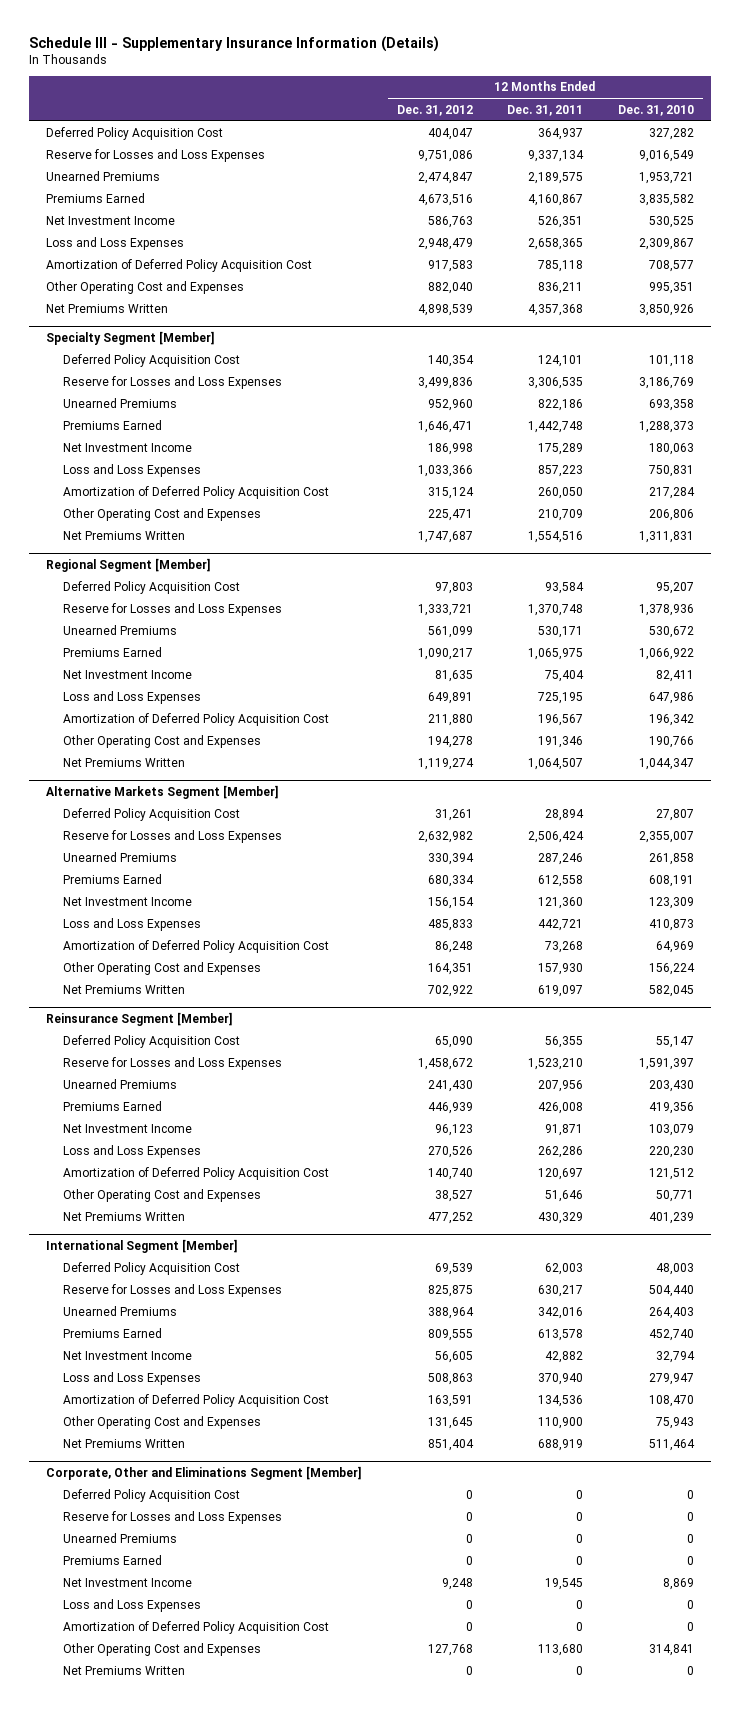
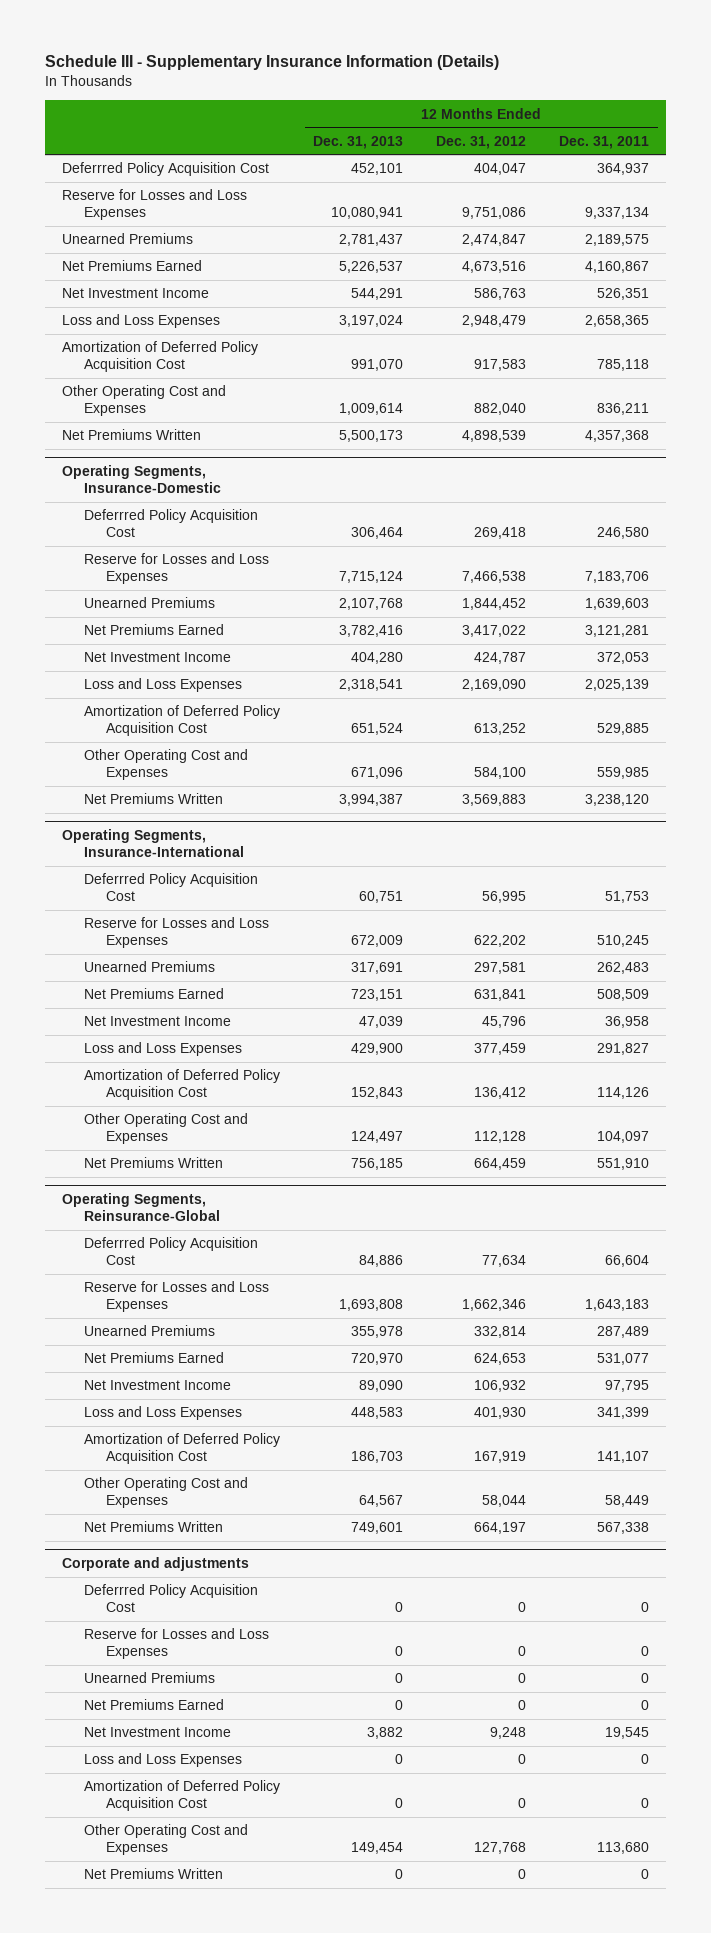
[617,104,694,116] Dec. 31, 2010 -> none
none -> [313,135,404,149] Dec. 31, 2013
[46,127,224,141] Deferred Policy Acquisition Cost -> [61,162,269,177] Deferrred Policy Acquisition Cost
[46,193,146,204] Premiums Earned -> [61,260,202,272] Net Premiums Earned
[46,331,216,346] Specialty Segment [Member] -> none
[46,558,212,573] Regional Segment [Member] -> none
[46,785,280,800] Alternative Markets Segment [Member] -> none
[46,1012,234,1027] Reinsurance Segment [Member] -> none
[62,1057,282,1071] Reserve for Losses and Loss Expenses -> none
[62,1079,177,1090] Unearned Premiums -> none
[62,1101,162,1112] Premiums Earned -> none
[62,1124,192,1134] Net Investment Income -> none
[62,1145,201,1159] Loss and Loss Expenses -> none
[62,1167,329,1181] Amortization of Deferred Policy Acquisition Cost -> none
[62,1189,261,1203] Other Operating Cost and Expenses -> none
[62,1212,185,1222] Net Premiums Written -> none
[46,1239,239,1254] International Segment [Member] -> none
[62,1262,240,1276] Deferred Policy Acquisition Cost -> none
[62,1284,282,1298] Reserve for Losses and Loss Expenses -> none
[62,1306,177,1317] Unearned Premiums -> none
[62,1328,162,1339] Premiums Earned -> none
[62,1351,192,1361] Net Investment Income -> none
[62,1372,201,1386] Loss and Loss Expenses -> none
[62,1394,329,1408] Amortization of Deferred Policy Acquisition Cost -> none
[62,1416,261,1430] Other Operating Cost and Expenses -> none
[62,1439,185,1449] Net Premiums Written -> none
[46,1466,363,1481] Corporate, Other and Eliminations Segment [Member] -> none
[62,1489,240,1503] Deferred Policy Acquisition Cost -> none
none -> [61,464,221,493] Operating Segments, Insurance-Domestic
[62,354,240,368] Deferred Policy Acquisition Cost -> [83,509,258,538] Deferrred Policy Acquisition Cost
[427,355,474,368] 140,354 -> [474,527,527,540] 269,418
[538,355,584,368] 124,101 -> [597,527,650,540] 246,580
[417,377,473,390] 3,499,836 -> [462,571,527,584] 7,466,538
[528,377,584,390] 3,306,535 -> [585,571,650,584] 7,183,706
[427,399,473,412] 952,960 -> [462,598,527,611] 1,844,452
[538,399,584,412] 822,186 -> [585,598,650,611] 1,639,603
[62,420,162,431] Premiums Earned -> [83,624,224,636] Net Premiums Earned
[417,421,473,434] 1,646,471 -> [462,625,527,638] 3,417,022
[528,421,584,434] 1,442,748 -> [585,625,650,638] 3,121,281
[427,443,473,456] 186,998 -> [474,652,527,665] 424,787
[538,443,584,456] 175,289 -> [597,652,650,665] 372,053
[417,465,473,478] 1,033,366 -> [462,679,527,692] 2,169,090
[538,465,584,478] 857,223 -> [585,679,650,692] 2,025,139
[427,487,474,500] 315,124 -> [474,723,527,736] 613,252
[538,487,584,500] 260,050 -> [597,723,650,736] 529,885
[427,509,473,522] 225,471 -> [474,767,527,780] 584,100
[538,509,584,522] 210,709 -> [597,767,650,780] 559,985
[417,531,473,544] 1,747,687 -> [462,794,527,807] 3,569,883
[528,531,584,544] 1,554,516 -> [585,794,650,807] 3,238,120
none -> [61,828,244,857] Operating Segments, Insurance-International
[62,581,240,595] Deferred Policy Acquisition Cost -> [83,873,258,902] Deferrred Policy Acquisition Cost
[434,582,473,595] 97,803 -> [482,891,527,904] 56,995
[545,582,585,595] 93,584 -> [605,891,650,904] 51,753
[417,604,473,617] 1,333,721 -> [474,935,527,948] 622,202
[528,604,584,617] 1,370,748 -> [597,935,650,948] 510,245
[427,626,473,639] 561,099 -> [474,962,527,975] 297,581
[538,626,584,639] 530,171 -> [597,962,650,975] 262,483
[62,647,162,658] Premiums Earned -> [83,988,224,1000] Net Premiums Earned
[417,648,473,661] 1,090,217 -> [474,989,527,1002] 631,841
[528,648,584,661] 1,065,975 -> [597,989,650,1002] 508,509
[434,670,473,683] 81,635 -> [482,1016,527,1029] 45,796
[545,670,585,683] 75,404 -> [605,1016,650,1029] 36,958
[427,692,473,705] 649,891 -> [474,1043,527,1056] 377,459
[538,692,584,705] 725,195 -> [597,1043,650,1056] 291,827
[427,714,473,727] 211,880 -> [474,1087,527,1100] 136,412
[538,714,584,727] 196,567 -> [597,1087,650,1100] 114,126
[427,736,473,749] 194,278 -> [474,1131,527,1144] 112,128
[538,736,584,749] 191,346 -> [597,1131,650,1144] 104,097
[417,758,474,771] 1,119,274 -> [474,1158,527,1171] 664,459
[528,758,584,771] 1,064,507 -> [597,1158,650,1171] 551,910
none -> [61,1192,220,1221] Operating Segments, Reinsurance-Global
[62,808,240,822] Deferred Policy Acquisition Cost -> [83,1237,258,1266] Deferrred Policy Acquisition Cost
[434,809,473,822] 31,261 -> [482,1255,527,1268] 77,634
[545,809,585,822] 28,894 -> [605,1255,650,1268] 66,604
[417,831,473,844] 2,632,982 -> [462,1299,527,1312] 1,662,346
[528,831,585,844] 2,506,424 -> [585,1299,650,1312] 1,643,183
[427,853,474,866] 330,394 -> [474,1326,527,1339] 332,814
[538,853,584,866] 287,246 -> [597,1326,650,1339] 287,489
[62,874,162,885] Premiums Earned -> [83,1352,224,1364] Net Premiums Earned
[427,875,474,888] 680,334 -> [474,1353,527,1366] 624,653
[538,875,584,888] 612,558 -> [597,1353,650,1366] 531,077
[427,897,474,910] 156,154 -> [474,1380,527,1393] 106,932
[538,897,584,910] 121,360 -> [605,1380,650,1393] 97,795
[427,919,473,932] 485,833 -> [474,1407,527,1420] 401,930
[538,919,584,932] 442,721 -> [597,1407,650,1420] 341,399
[434,941,473,954] 86,248 -> [474,1451,527,1464] 167,919
[545,941,584,954] 73,268 -> [597,1451,650,1464] 141,107
[427,963,473,976] 164,351 -> [482,1495,527,1508] 58,044
[538,963,584,976] 157,930 -> [605,1495,650,1508] 58,449
[427,985,473,998] 702,922 -> [474,1522,527,1535] 664,197
[538,985,584,998] 619,097 -> [597,1522,650,1535] 567,338
none -> [61,1556,249,1571] Corporate and adjustments
[62,1035,240,1049] Deferred Policy Acquisition Cost -> [83,1584,258,1613] Deferrred Policy Acquisition Cost
[434,1036,473,1049] 65,090 -> [518,1602,527,1613] 0
[545,1036,584,1049] 56,355 -> [641,1602,650,1613] 0
[62,1555,162,1566] Premiums Earned -> [83,1699,224,1711] Net Premiums Earned

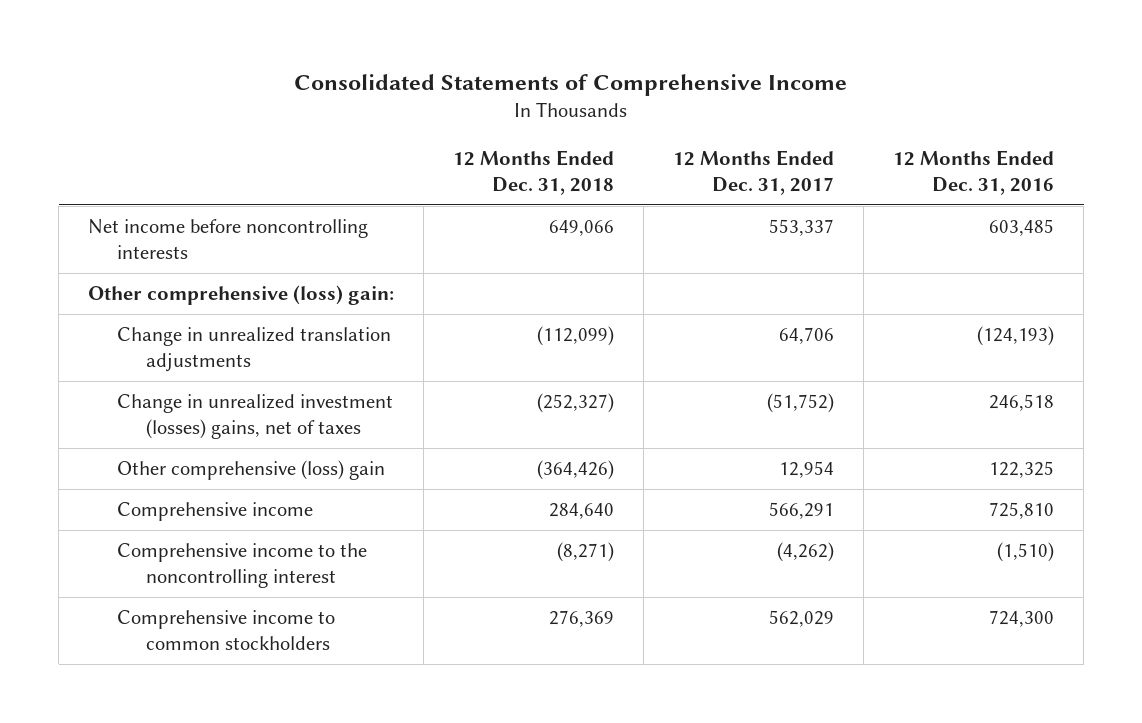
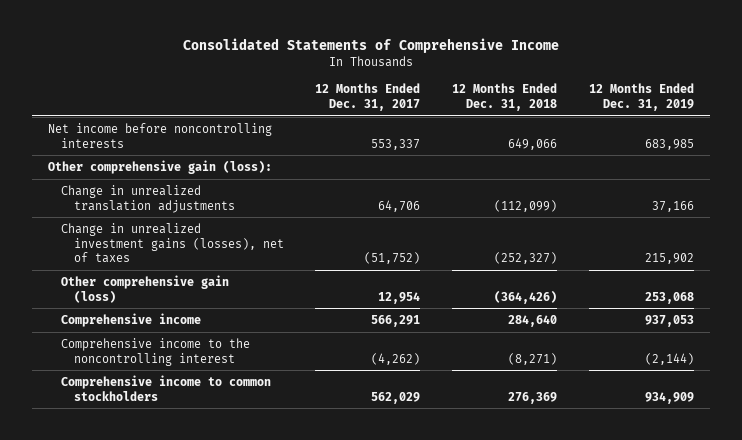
[893,149,1055,195] 12 Months Ended Dec. 31, 2016 -> none
none -> [588,83,694,111] 12 Months Ended Dec. 31, 2019
[88,285,395,306] Other comprehensive (loss) gain: -> [48,159,273,174] Other comprehensive gain (loss):
[117,394,394,440] Change in unrealized investment (losses) gains, net of taxes -> [60,222,284,264] Change in unrealized investment gains (losses), net of taxes
[117,460,386,481] Other comprehensive (loss) gain -> [60,274,229,303] Other comprehensive gain (loss)

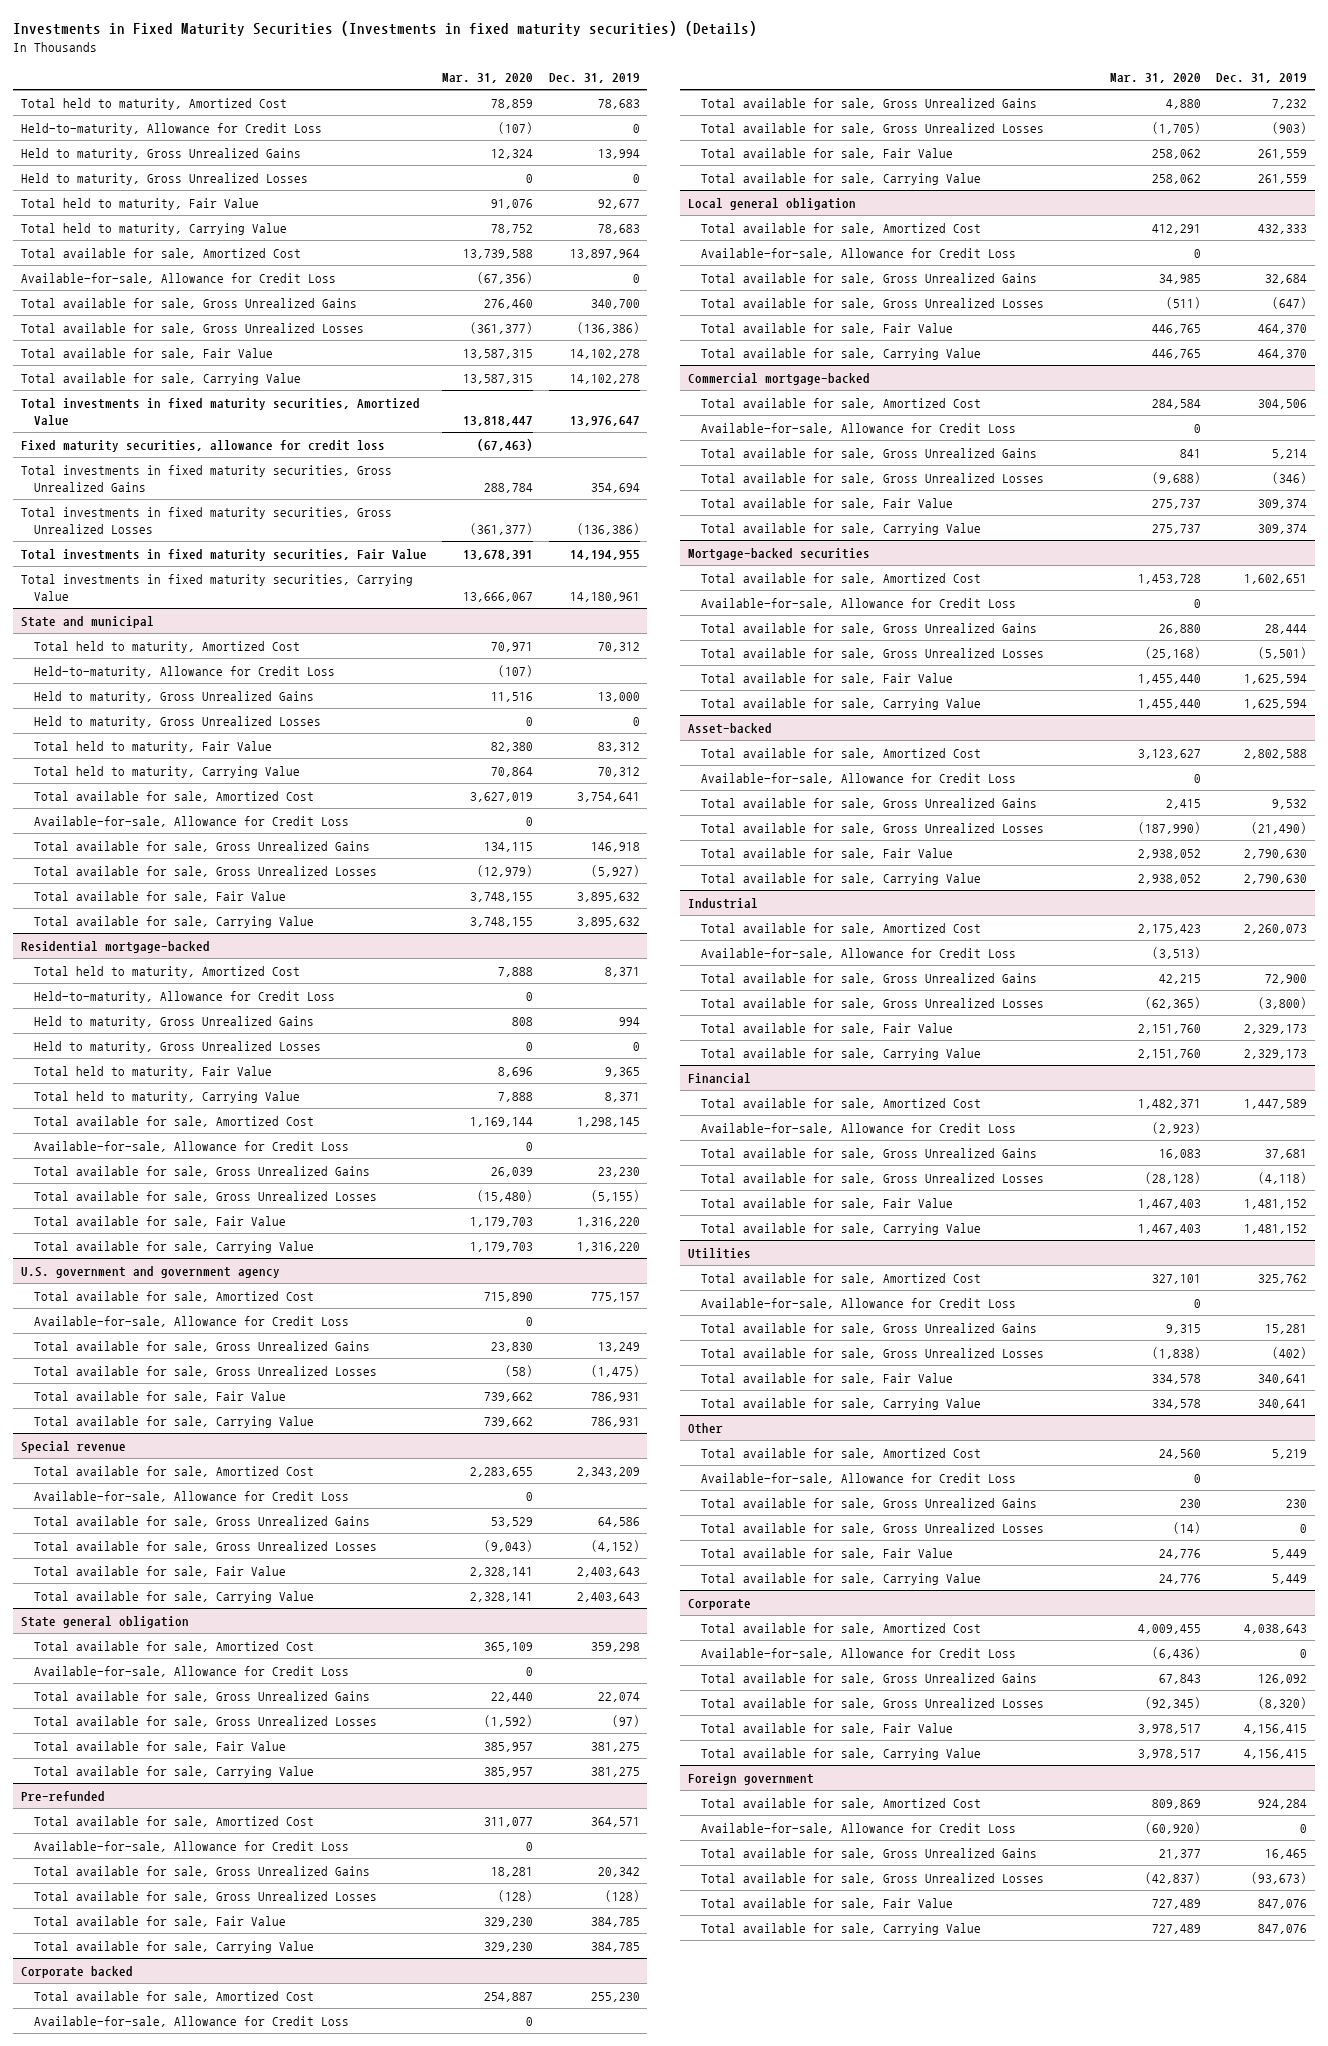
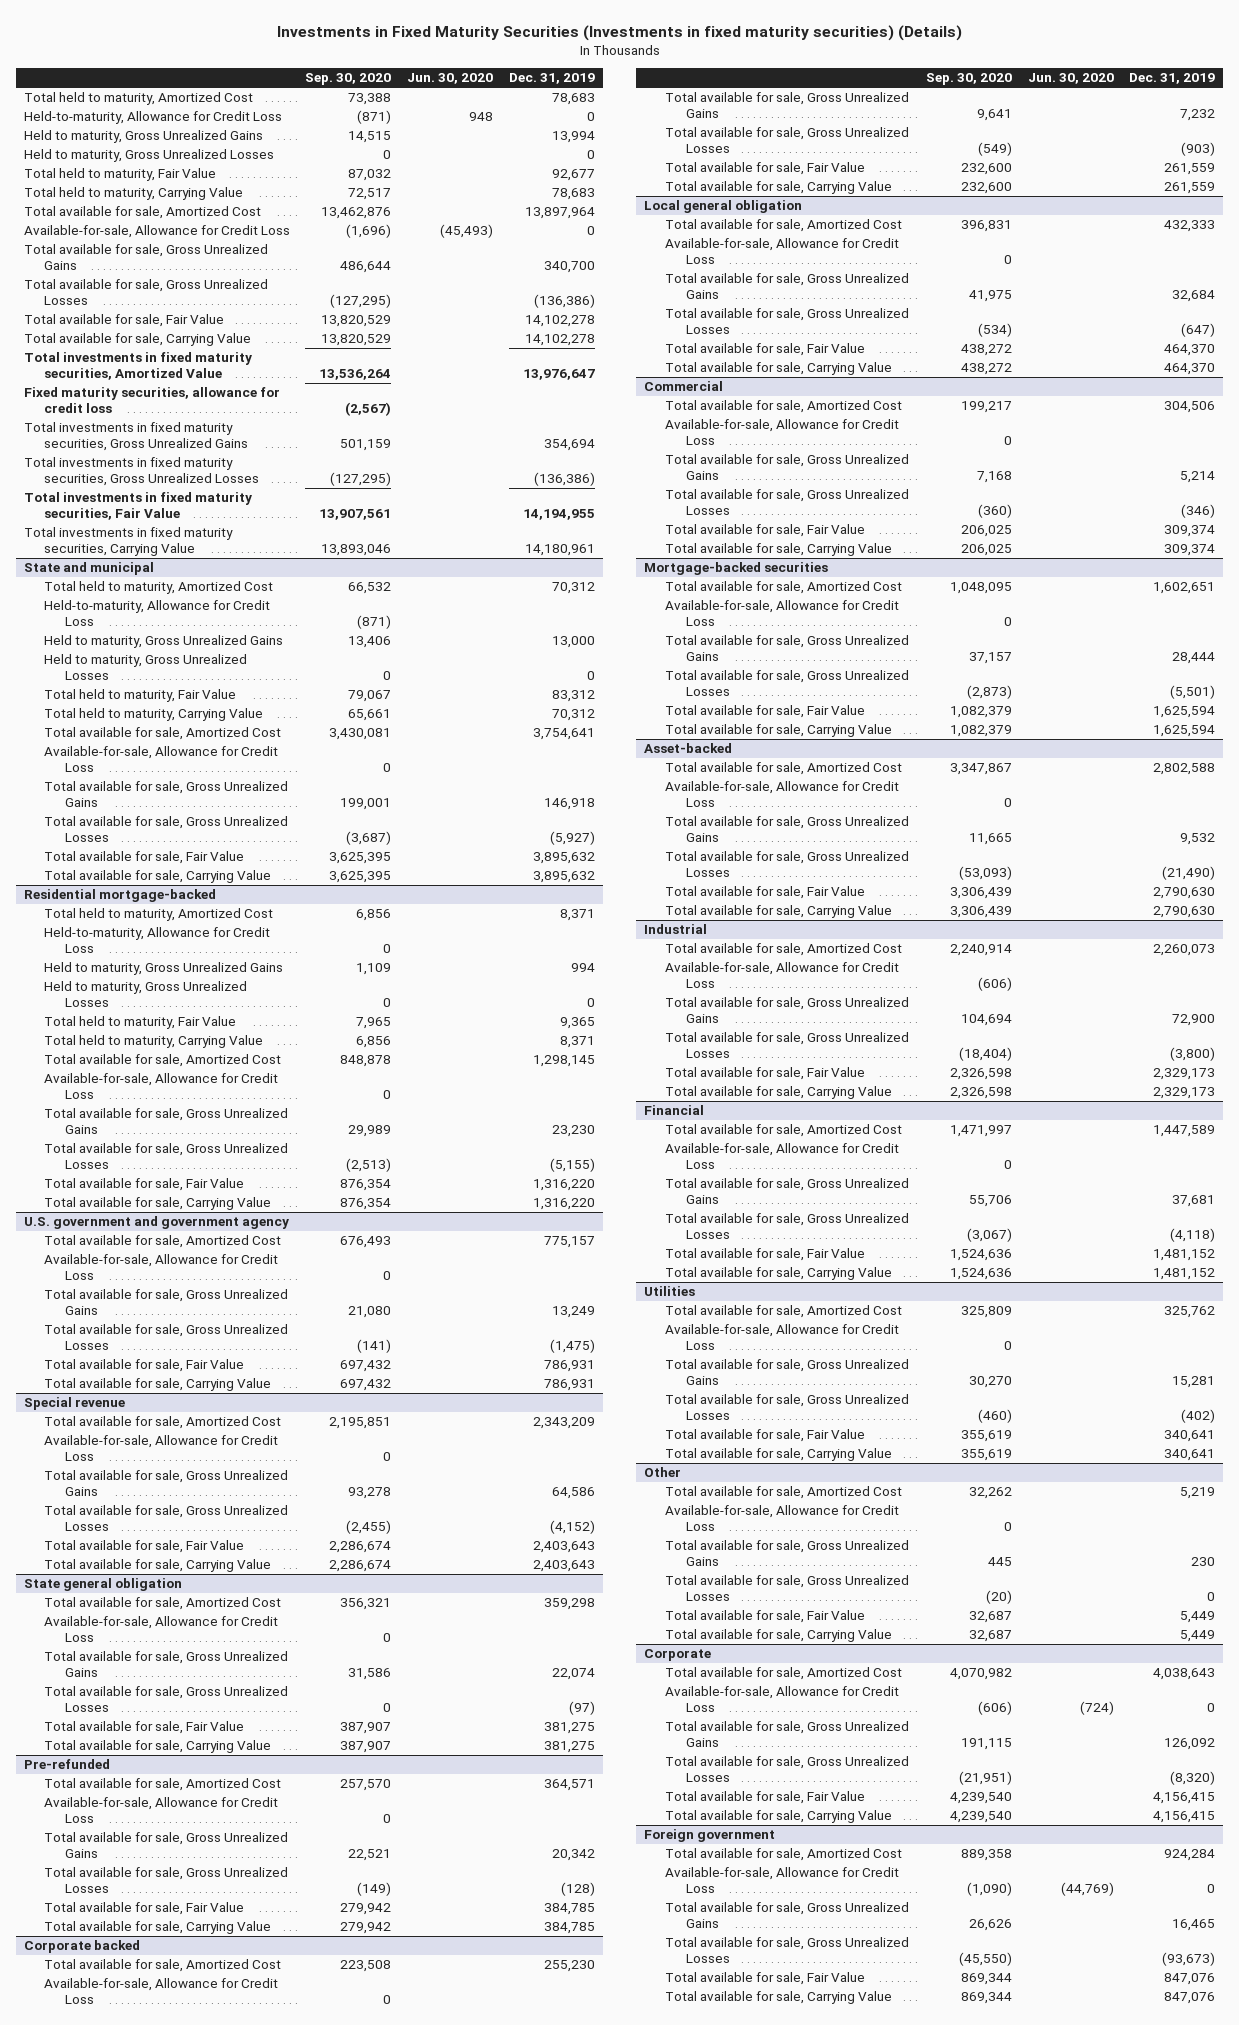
[442,73,534,84] Mar. 31, 2020 -> none
none -> [305,73,392,86] Sep. 30, 2020
none -> [407,73,494,85] Jun. 30, 2020
[688,372,871,385] Commercial mortgage-backed -> [644,381,724,392] Commercial

